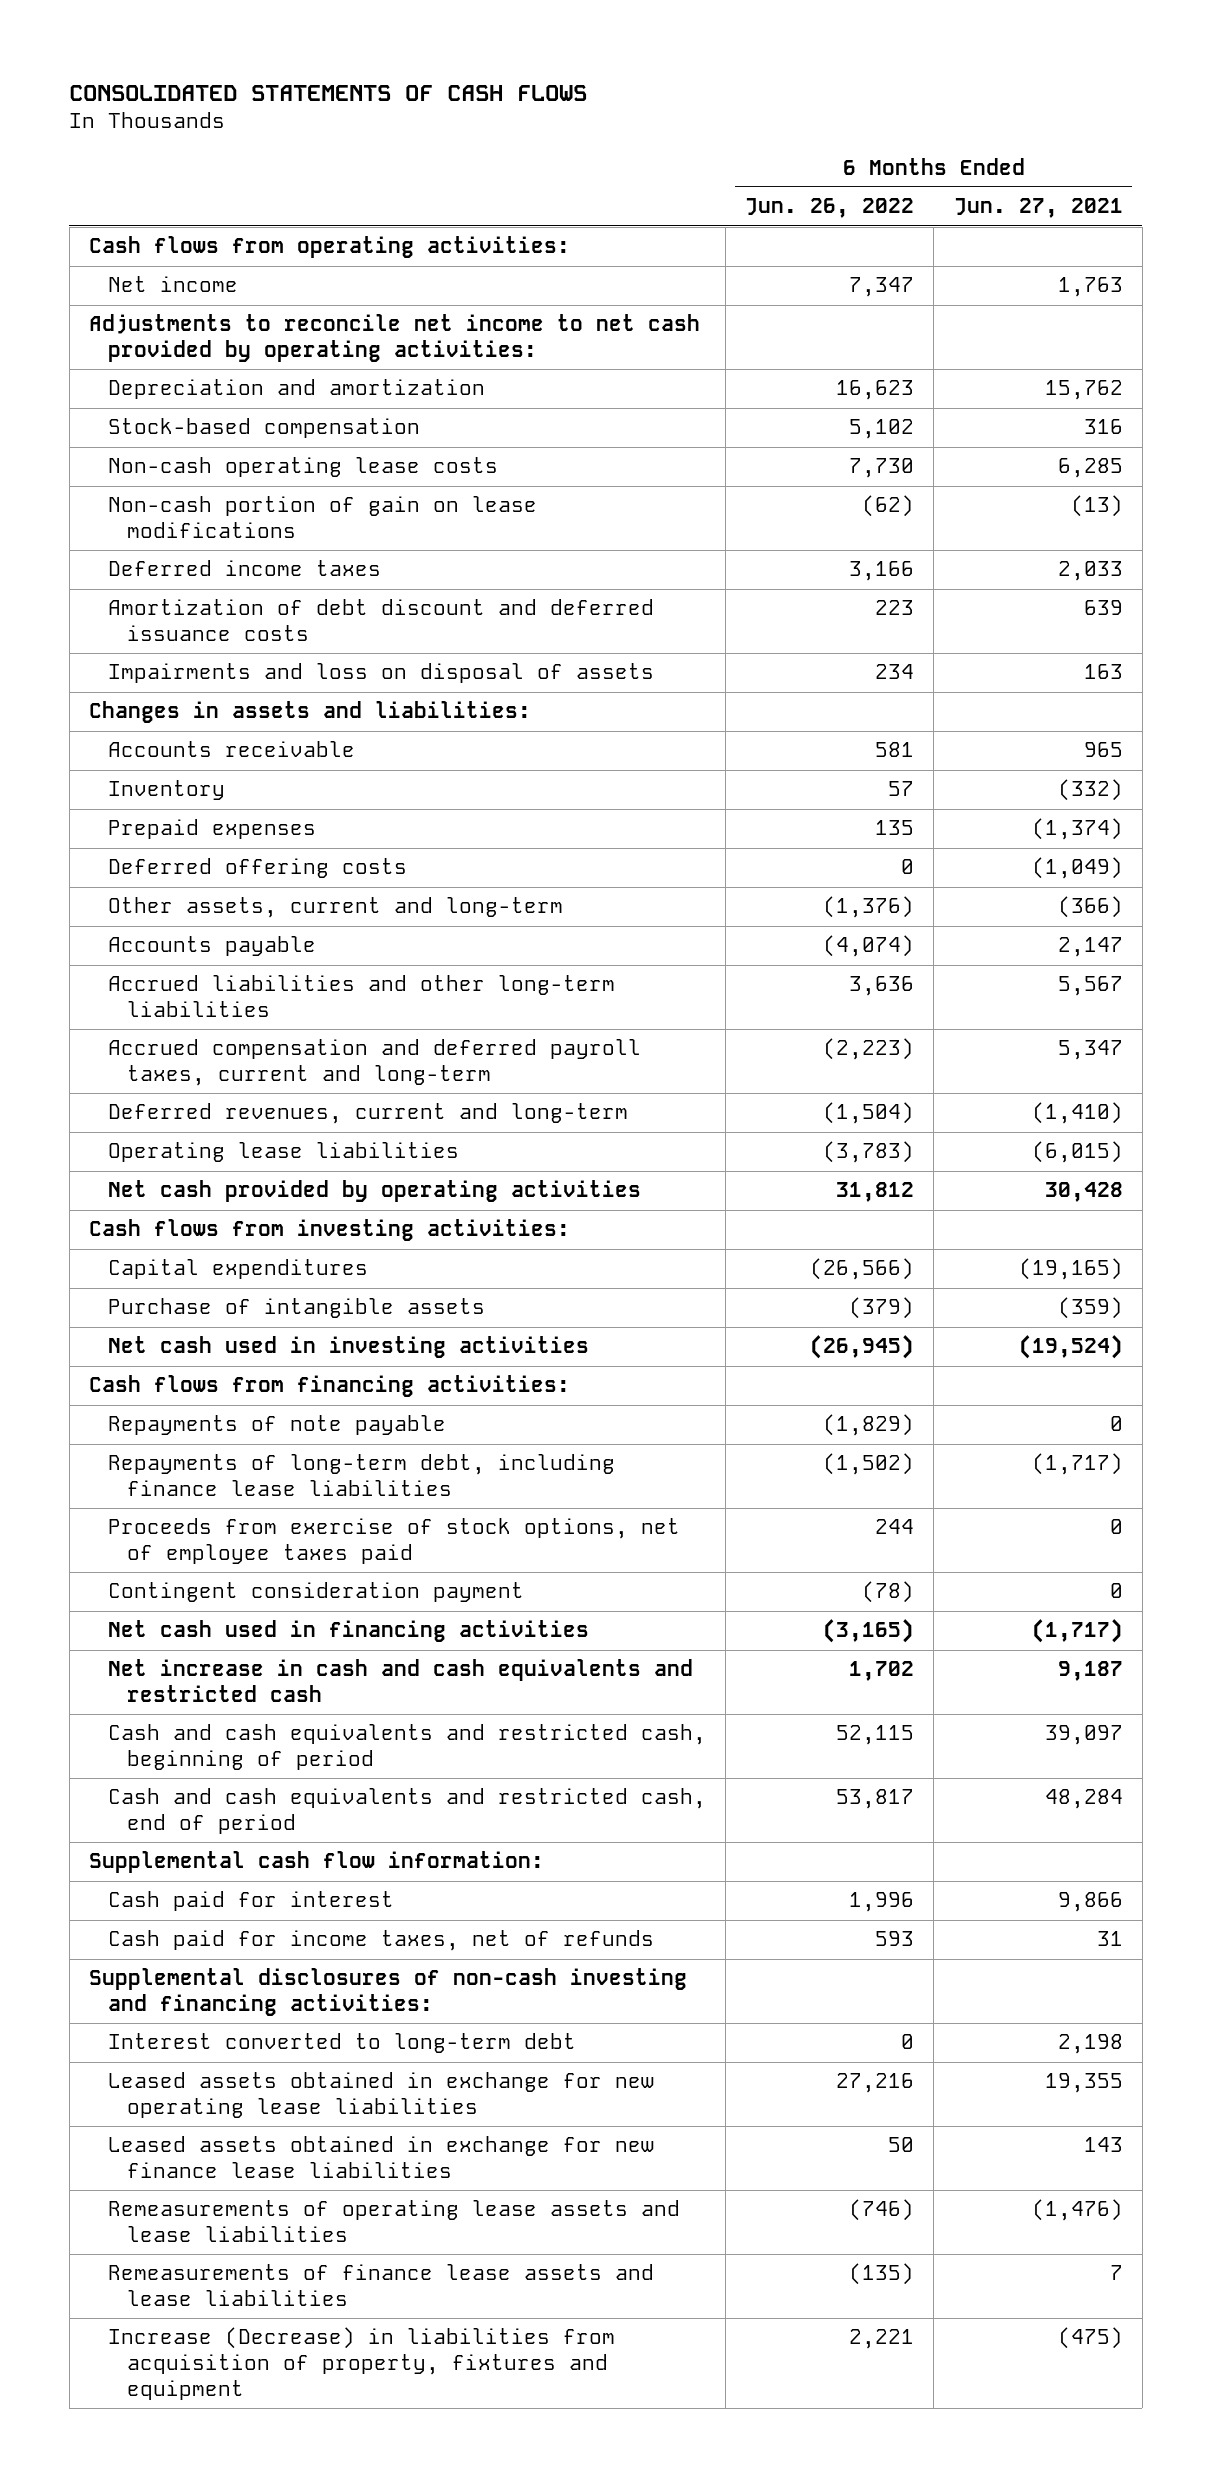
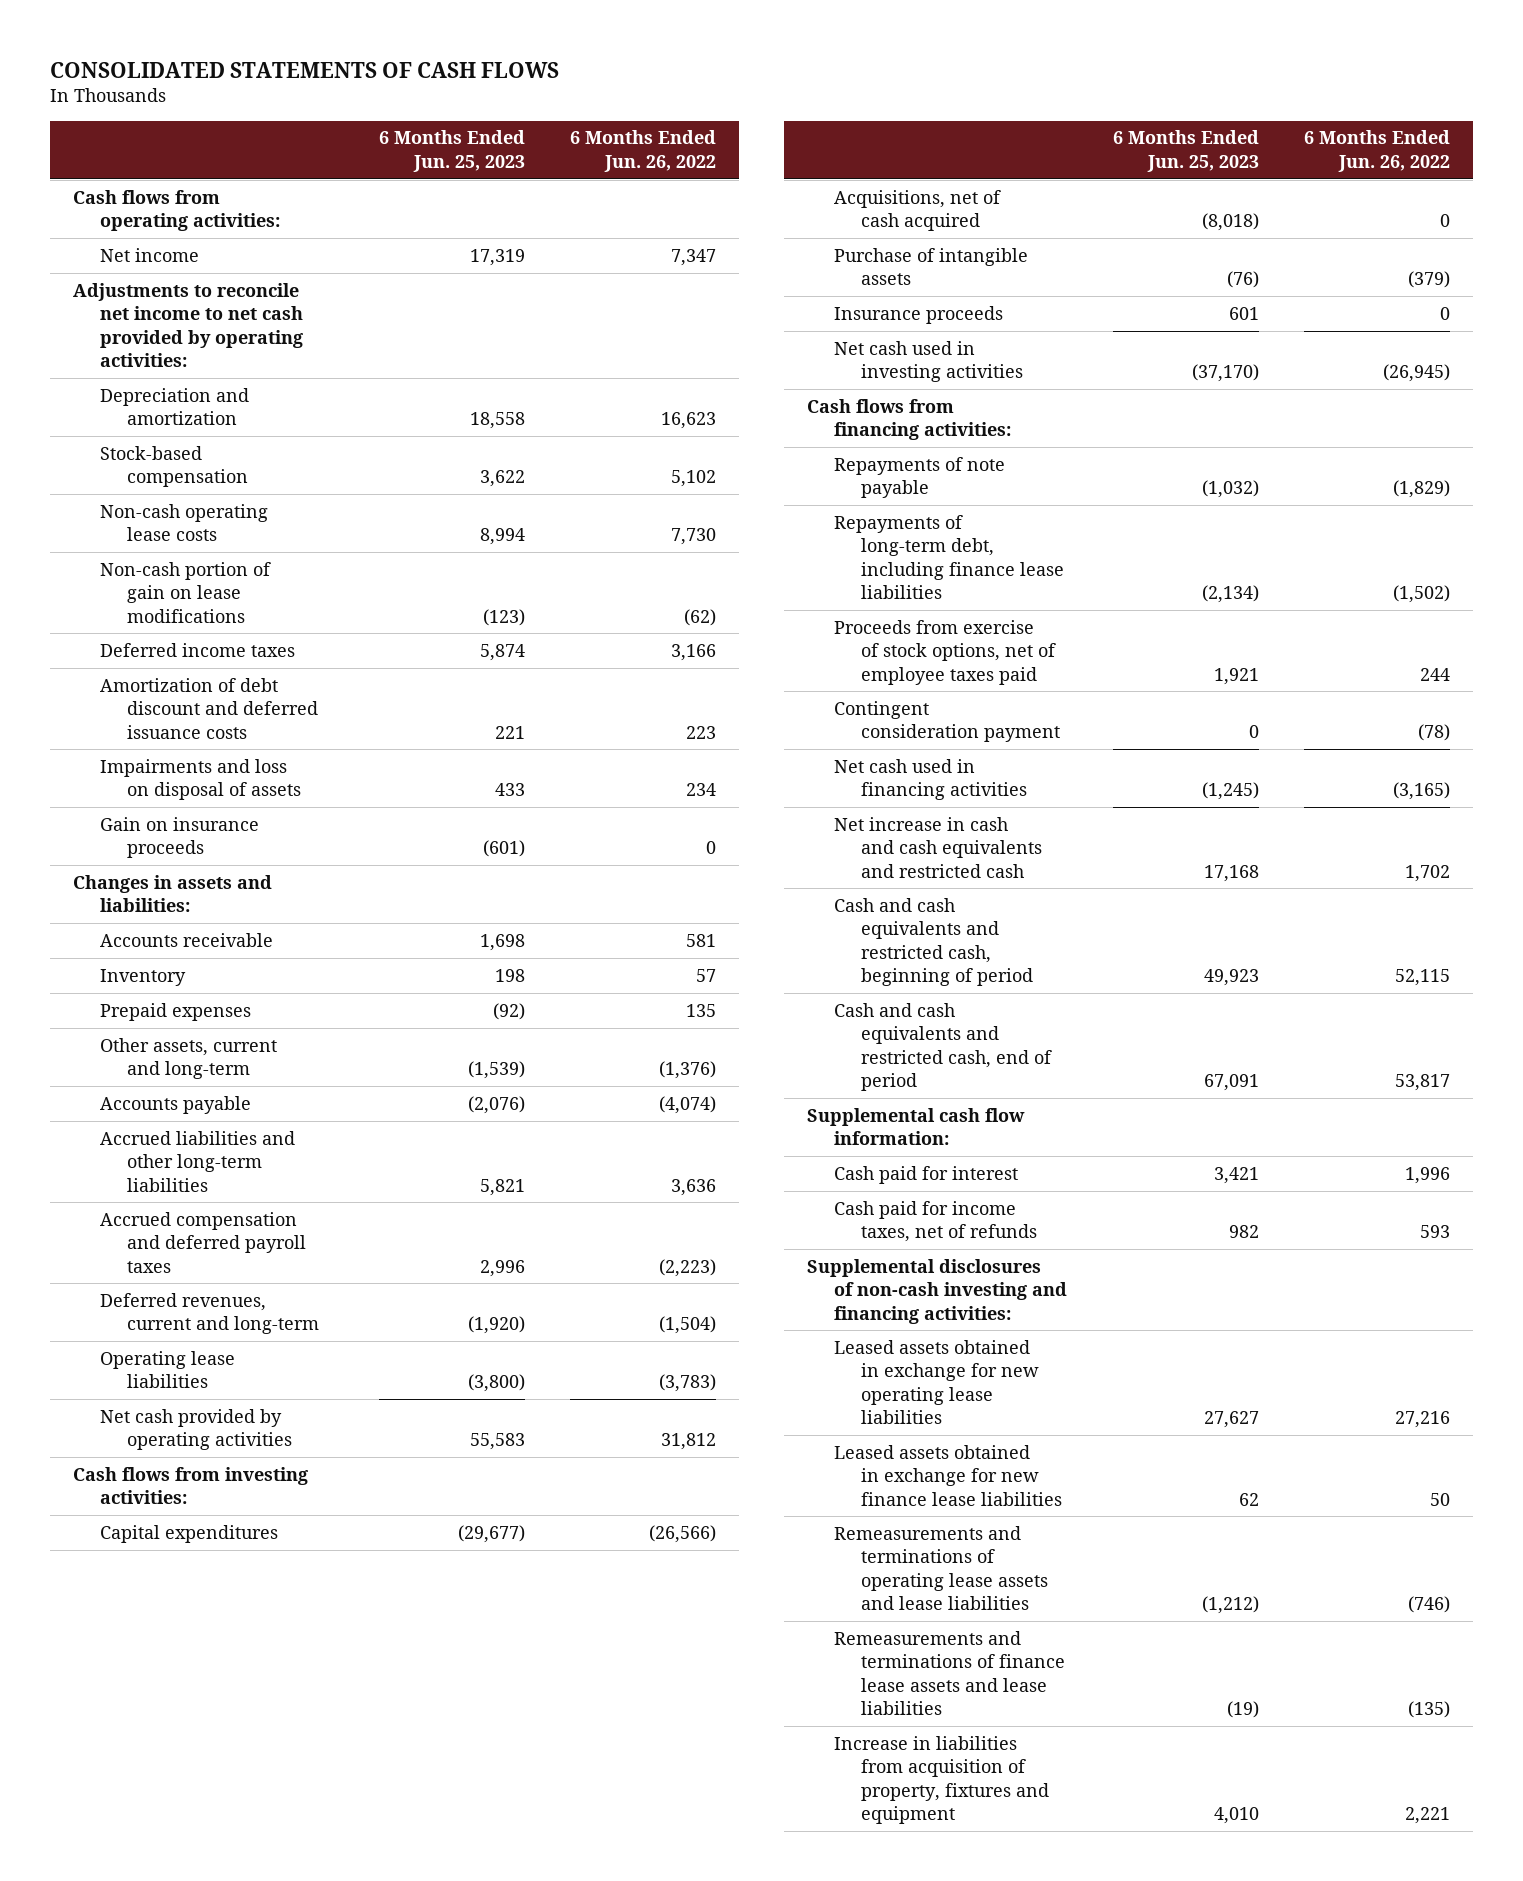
[953,198,1123,219] Jun. 27, 2021 -> none
none -> [378,130,525,172] 6 Months Ended Jun. 25, 2023
none -> [100,816,260,859] Gain on insurance proceeds
[108,858,408,879] Deferred offering costs -> none
[108,1039,642,1087] Accrued compensation and deferred payroll taxes, current and long-term -> [100,1211,307,1273] Accrued compensation and deferred payroll taxes
none -> [834,189,1002,232] Acquisitions, net of cash acquired
none -> [834,305,1004,324] Insurance proceeds
[108,2033,577,2054] Interest converted to long-term debt -> none
[108,2200,681,2243] Remeasurements of operating lease assets and lease liabilities -> [834,1525,1049,1611] Remeasurements and terminations of operating lease assets and lease liabilities
[108,2264,655,2307] Remeasurements of finance lease assets and lease liabilities -> [834,1630,1066,1716] Remeasurements and terminations of finance lease assets and lease liabilities
[108,2327,616,2400] Increase (Decrease) in liabilities from acquisition of property, fixtures and equipment -> [834,1735,1050,1825] Increase in liabilities from acquisition of property, fixtures and equipment

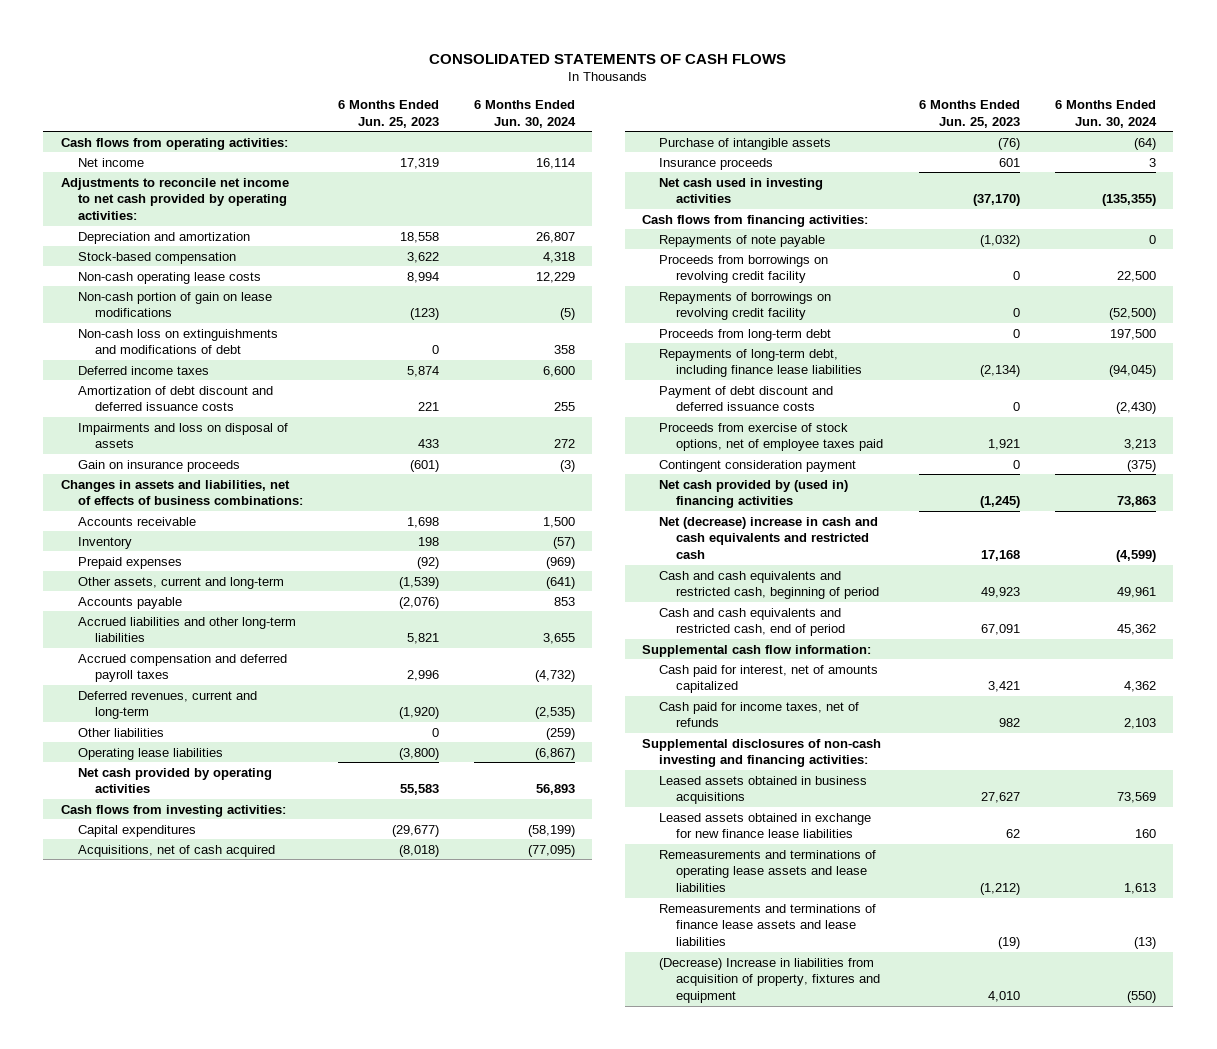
[570,130,717,172] 6 Months Ended Jun. 26, 2022 -> none
none -> [473,99,576,128] 6 Months Ended Jun. 30, 2024
none -> [78,328,279,355] Non-cash loss on extinguishments and modifications of debt
[72,874,272,913] Changes in assets and liabilities: -> [60,479,304,506] Changes in assets and liabilities, net of effects of business combinations:
none -> [78,727,165,737] Other liabilities
none -> [659,254,829,284] Proceeds from borrowings on revolving credit facility
none -> [659,291,832,321] Repayments of borrowings on revolving credit facility
none -> [659,328,832,341] Proceeds from long-term debt
none -> [659,385,834,412] Payment of debt discount and deferred issuance costs
[834,758,1028,801] Net cash used in financing activities -> [659,479,849,509] Net cash provided by (used in) financing activities
[834,816,1043,878] Net increase in cash and cash equivalents and restricted cash -> [659,516,879,560] Net (decrease) increase in cash and cash equivalents and restricted cash
[834,1165,1019,1184] Cash paid for interest -> [659,664,879,694] Cash paid for interest, net of amounts capitalized
[834,1339,1040,1425] Leased assets obtained in exchange for new operating lease liabilities -> [659,775,868,805] Leased assets obtained in business acquisitions
[834,1735,1050,1825] Increase in liabilities from acquisition of property, fixtures and equipment -> [659,957,881,1004] (Decrease) Increase in liabilities from acquisition of property, fixtures and equipment

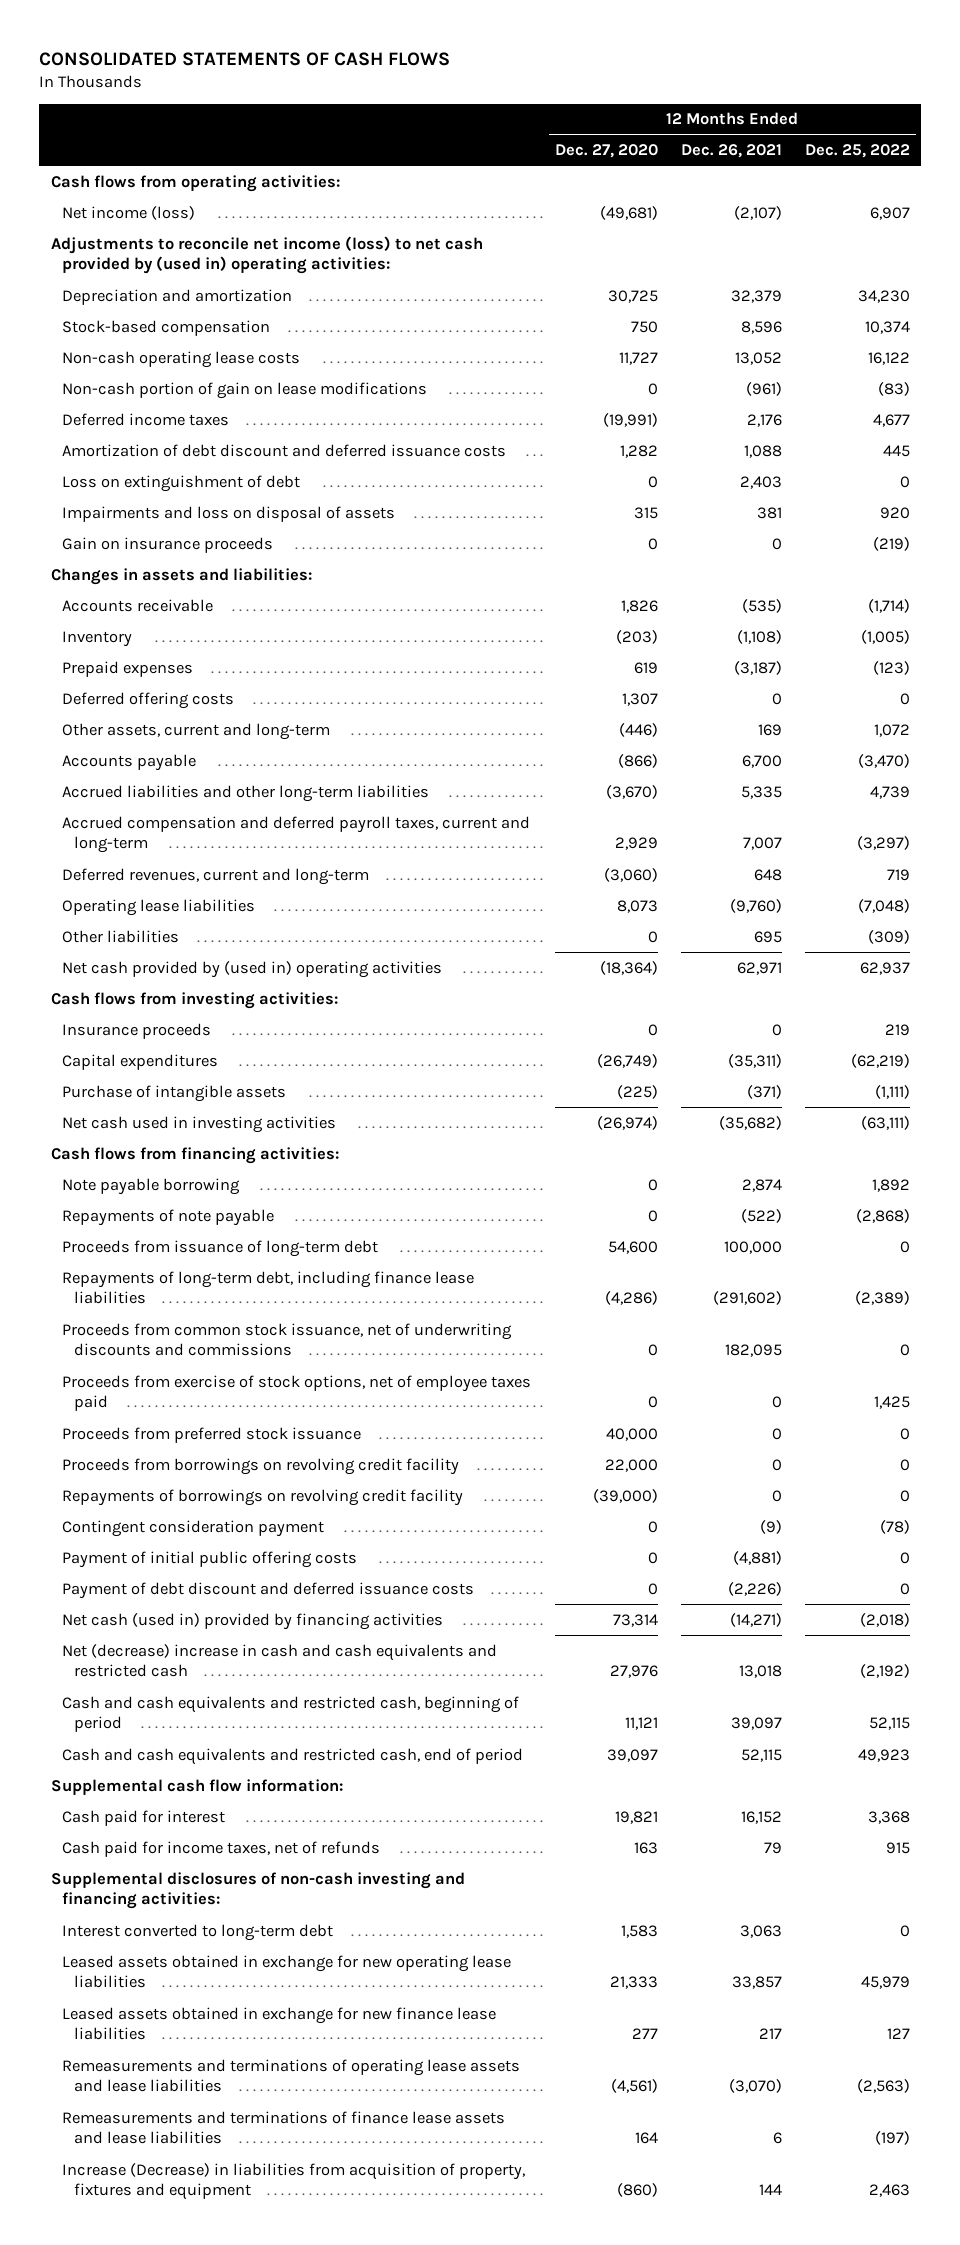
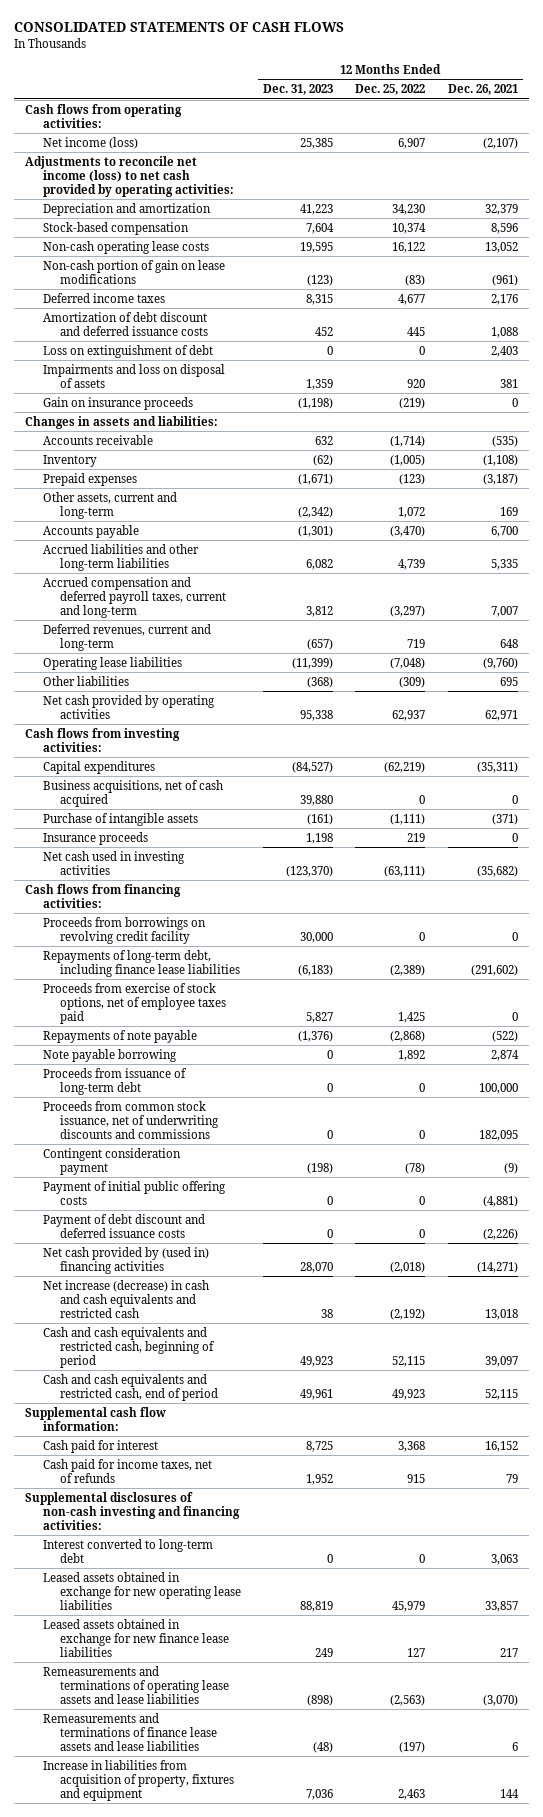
[554,144,658,159] Dec. 27, 2020 -> none
none -> [263,84,334,96] Dec. 31, 2023
[50,235,483,275] Adjustments to reconcile net income (loss) to net cash provided by (used in) operating activities: -> [25,155,234,197] Adjustments to reconcile net income (loss) to net cash provided by operating activities:
[62,691,235,709] Deferred offering costs -> none
[62,960,443,978] Net cash provided by (used in) operating activities -> [42,694,215,719] Net cash provided by operating activities
none -> [42,779,223,807] Business acquisitions, net of cash acquired
[62,1022,212,1039] Insurance proceeds -> [42,831,148,845] Insurance proceeds
[62,1457,460,1475] Proceeds from borrowings on revolving credit facility -> [42,916,206,944] Proceeds from borrowings on revolving credit facility
[62,1270,475,1305] Repayments of long-term debt, including finance lease liabilities -> [42,949,240,977] Repayments of long-term debt, including finance lease liabilities
[62,1374,532,1412] Proceeds from exercise of stock options, net of employee taxes paid -> [42,982,226,1024] Proceeds from exercise of stock options, net of employee taxes paid
[62,1177,241,1195] Note payable borrowing -> [42,1048,177,1062] Note payable borrowing
[62,1426,362,1443] Proceeds from preferred stock issuance -> none
[62,1488,464,1506] Repayments of borrowings on revolving credit facility -> none
[62,1612,444,1630] Net cash (used in) provided by financing activities -> [42,1246,209,1274] Net cash provided by (used in) financing activities
[62,1643,498,1678] Net (decrease) increase in cash and cash equivalents and restricted cash -> [42,1279,209,1318] Net increase (decrease) in cash and cash equivalents and restricted cash
[62,2162,526,2201] Increase (Decrease) in liabilities from acquisition of property, fixtures and equipment -> [42,1759,234,1801] Increase in liabilities from acquisition of property, fixtures and equipment

